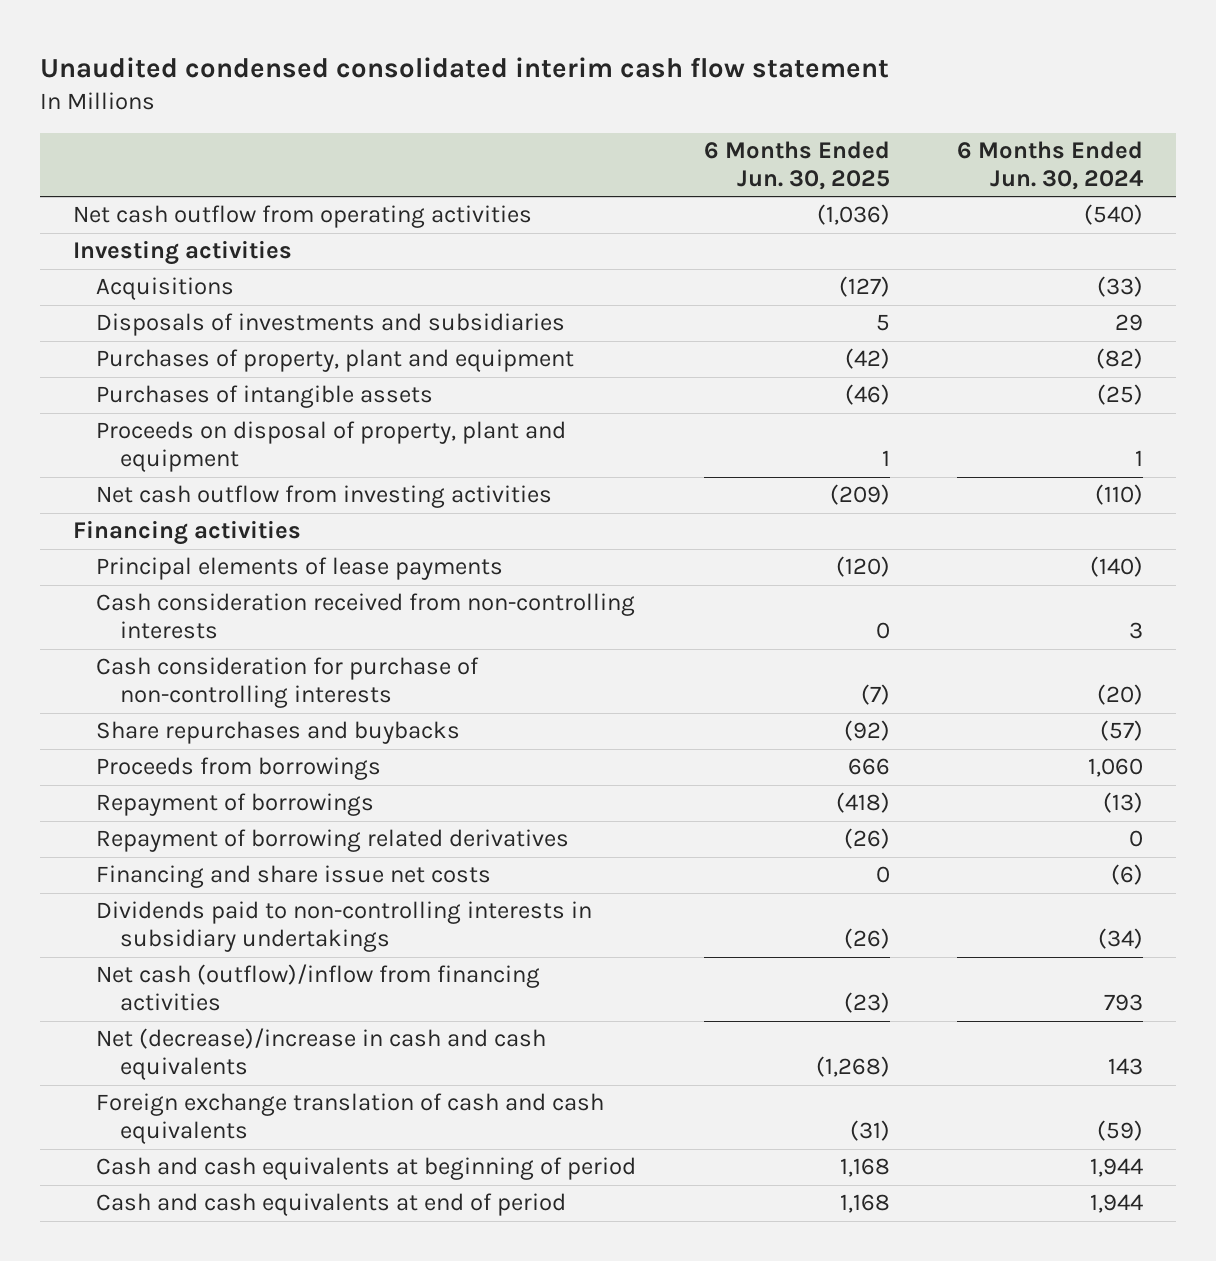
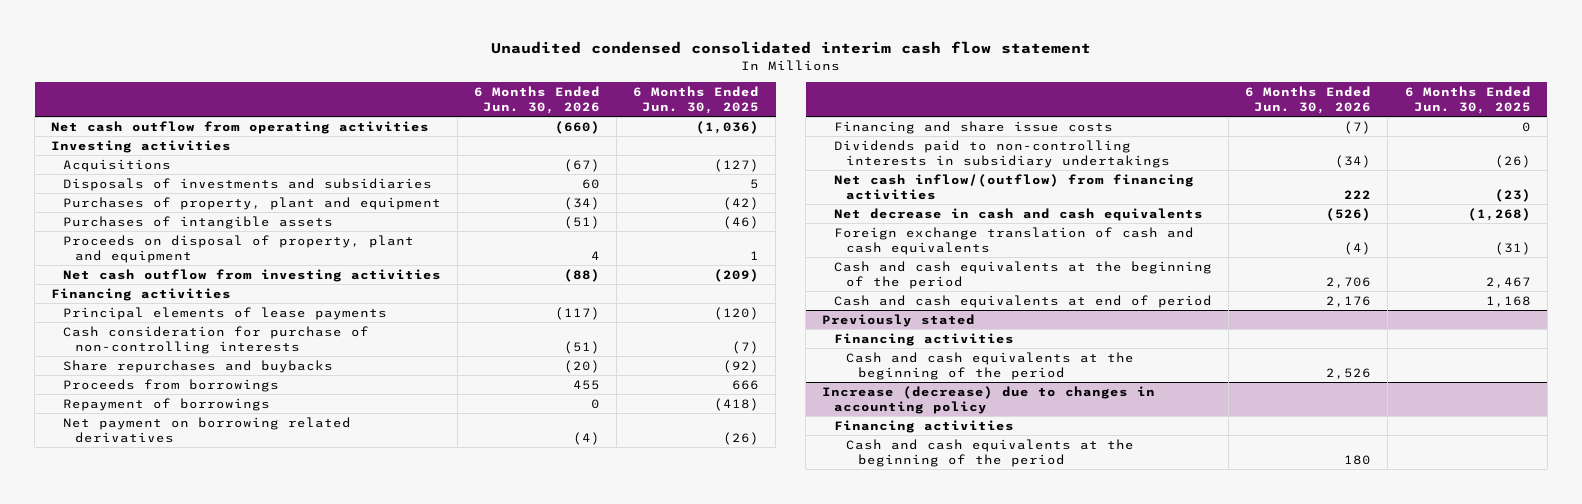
[956,140,1143,190] 6 Months Ended Jun. 30, 2024 -> none
none -> [474,85,601,115] 6 Months Ended Jun. 30, 2026
[96,593,636,640] Cash consideration received from non-controlling interests -> none
[96,829,570,853] Repayment of borrowing related derivatives -> none
none -> [63,416,352,444] Net payment on borrowing related derivatives
[96,865,492,889] Financing and share issue net costs -> [834,120,1114,134] Financing and share issue costs
[96,964,541,1012] Net cash (outflow)/inflow from financing activities -> [834,173,1195,201] Net cash inflow/(outflow) from financing activities
[96,1028,547,1081] Net (decrease)/increase in cash and cash equivalents -> [834,207,1204,221] Net decrease in cash and cash equivalents
[96,1157,637,1181] Cash and cash equivalents at beginning of period -> [834,260,1213,290] Cash and cash equivalents at the beginning of the period
[839,1158,890,1178] 1,168 -> [1485,277,1531,289] 2,467
none -> [822,313,976,327] Previously stated
none -> [834,332,1015,346] Financing activities
none -> [846,351,1135,381] Cash and cash equivalents at the beginning of the period
none -> [822,385,1156,415] Increase (decrease) due to changes in accounting policy
none -> [834,419,1015,433] Financing activities
none -> [846,438,1135,468] Cash and cash equivalents at the beginning of the period

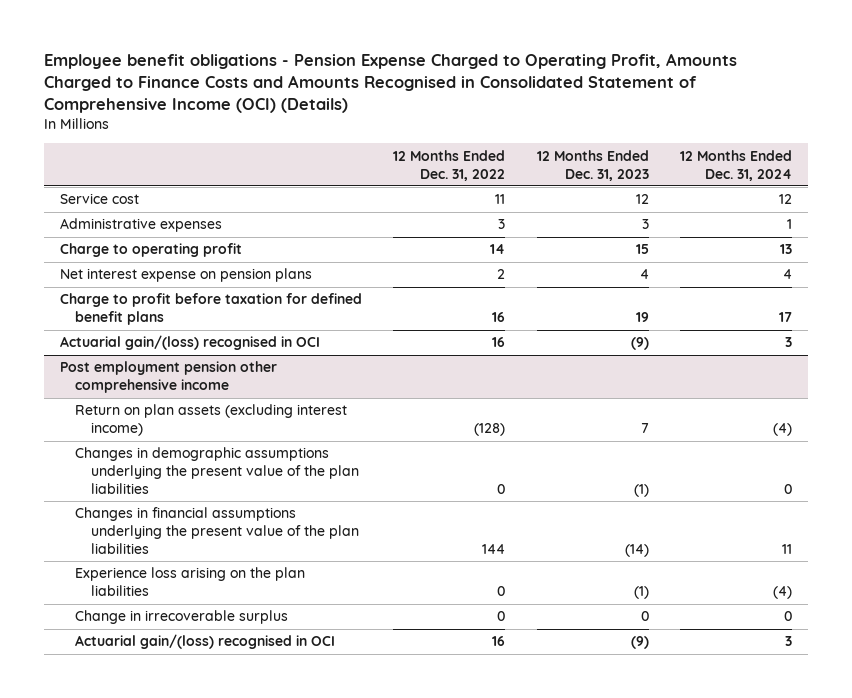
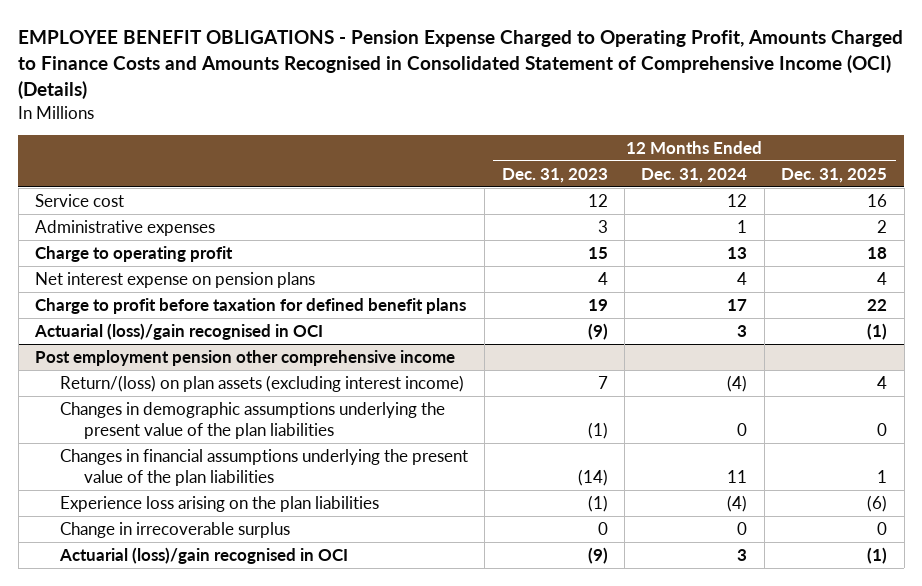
[43,52,737,114] Employee benefit obligations - Pension Expense Charged to Operating Profit, Amounts Charged to Finance Costs and Amounts Recognised in Consolidated Statement of Comprehensive Income (OCI) (Details) -> [18,30,904,99] EMPLOYEE BENEFIT OBLIGATIONS - Pension Expense Charged to Operating Profit, Amounts Charged to Finance Costs and Amounts Recognised in Consolidated Statement of Comprehensive Income (OCI) (Details)
[393,149,506,181] 12 Months Ended Dec. 31, 2022 -> none
none -> [781,167,888,183] Dec. 31, 2025
[59,335,320,351] Actuarial gain/(loss) recognised in OCI -> [34,322,324,340] Actuarial (loss)/gain recognised in OCI
[75,404,348,437] Return on plan assets (excluding interest income) -> [59,374,464,392] Return/(loss) on plan assets (excluding interest income)
[75,634,336,650] Actuarial gain/(loss) recognised in OCI -> [58,546,348,564] Actuarial (loss)/gain recognised in OCI

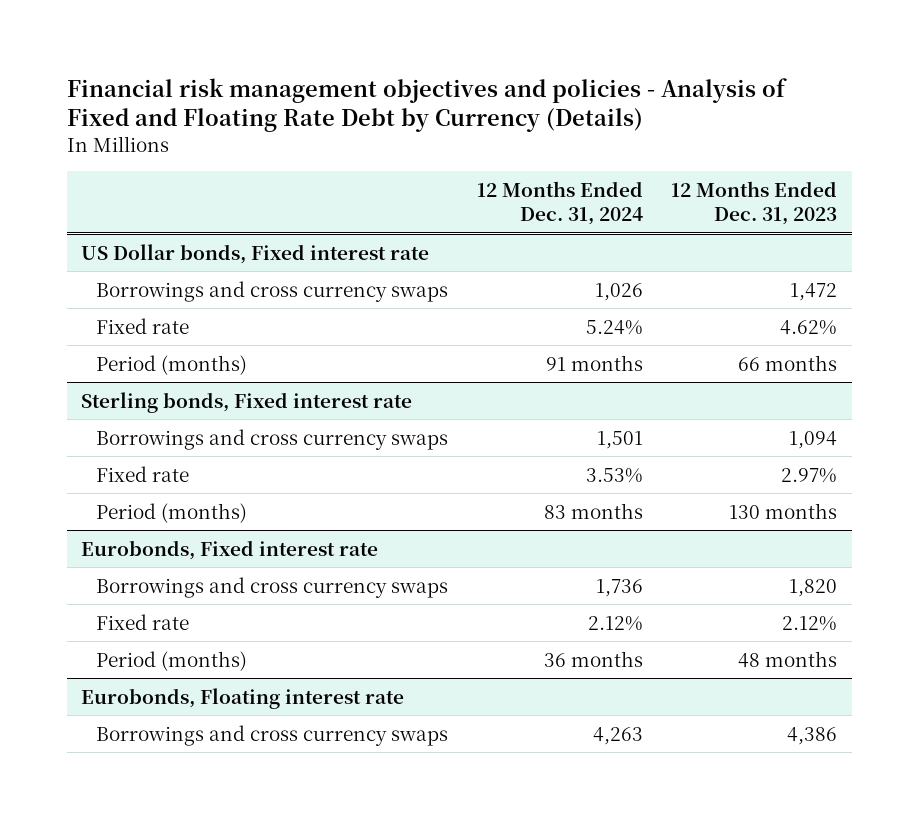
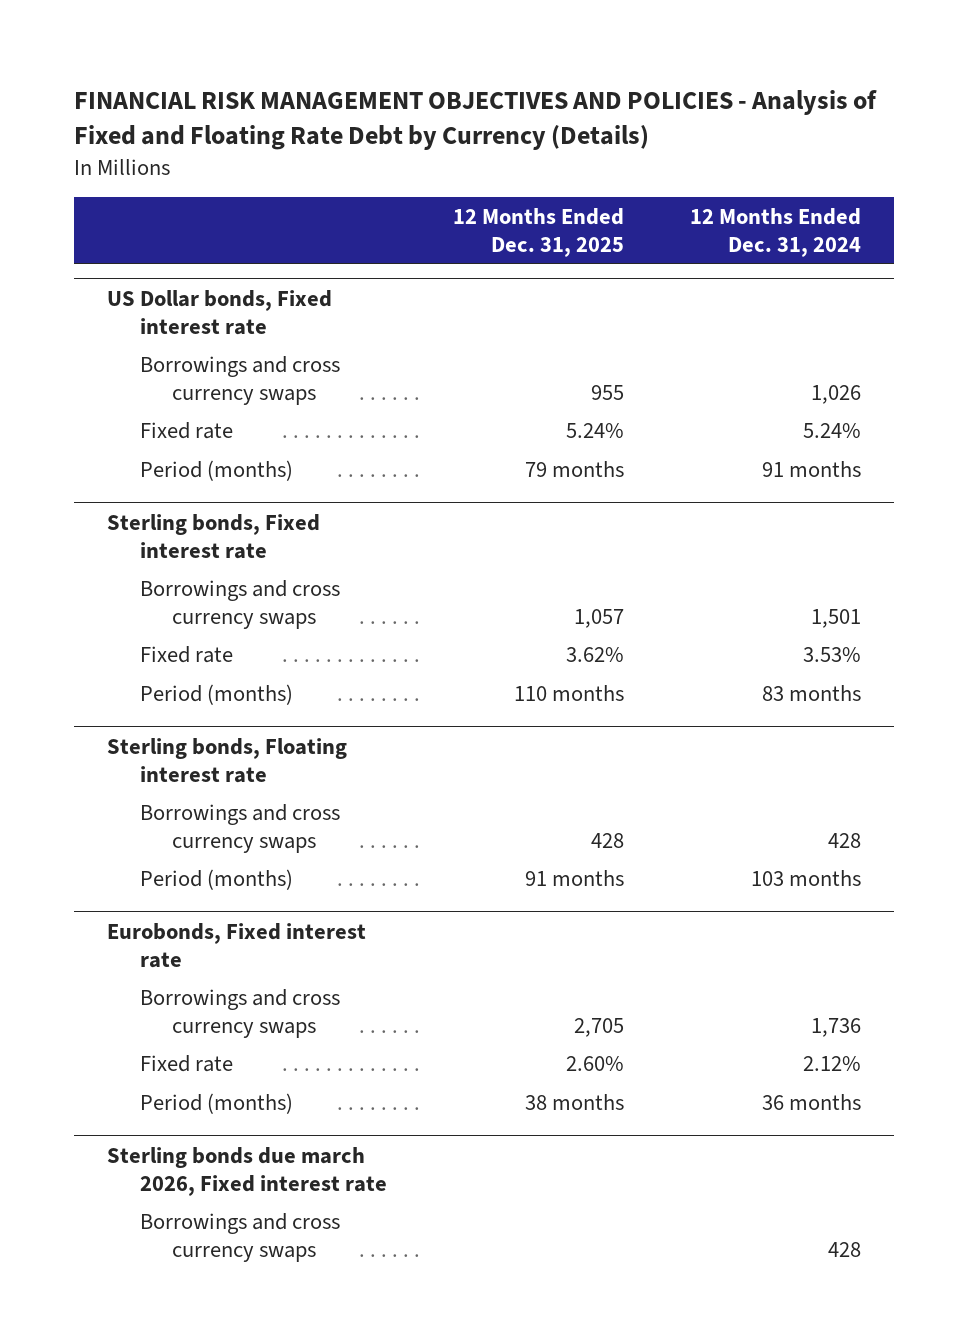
[66,77,787,133] Financial risk management objectives and policies - Analysis of Fixed and Floating Rate Debt by Currency (Details) -> [74,90,878,151] FINANCIAL RISK MANAGEMENT OBJECTIVES AND POLICIES - Analysis of Fixed and Floating Rate Debt by Currency (Details)
[671,180,838,225] 12 Months Ended Dec. 31, 2023 -> none
none -> [452,208,624,257] 12 Months Ended Dec. 31, 2025
none -> [107,737,348,783] Sterling bonds, Floating interest rate
none -> [139,803,340,853] Borrowings and cross currency swaps
none -> [139,868,293,890] Period (months)
[81,687,405,709] Eurobonds, Floating interest rate -> none
none -> [107,1146,387,1196] Sterling bonds due march 2026, Fixed interest rate
[592,726,643,745] 4,263 -> [827,1241,861,1257] 428

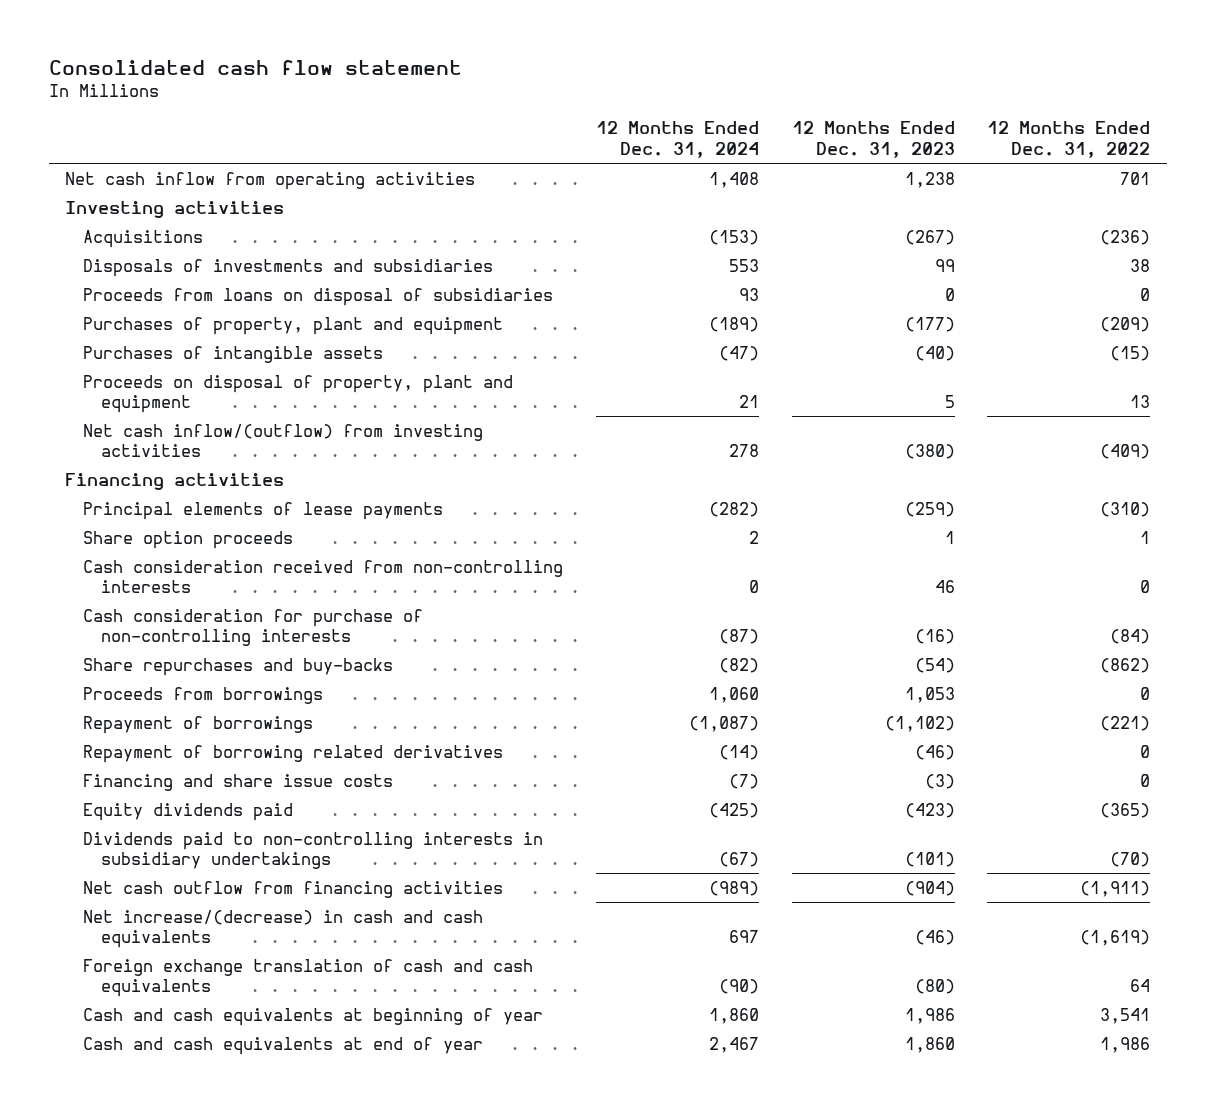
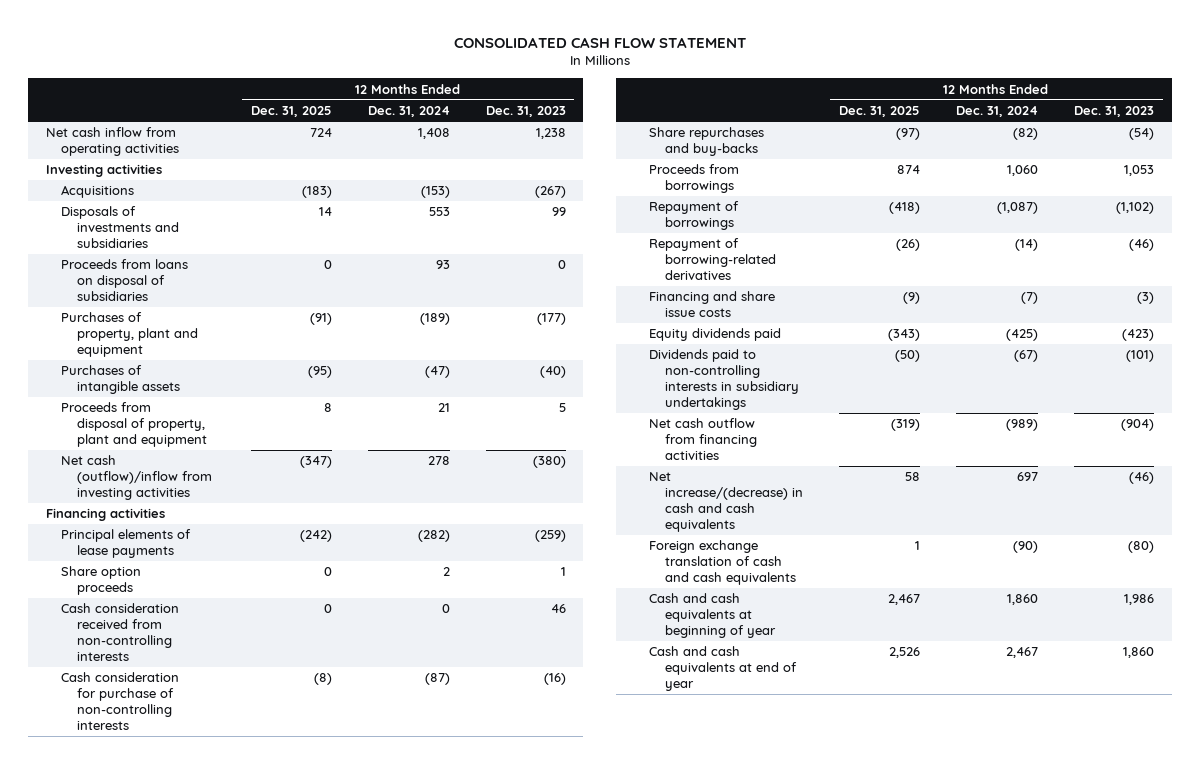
[48,59,462,75] Consolidated cash flow statement -> [453,36,746,48] CONSOLIDATED CASH FLOW STATEMENT
[987,121,1151,158] 12 Months Ended Dec. 31, 2022 -> none
none -> [250,106,332,118] Dec. 31, 2025
[83,374,514,414] Proceeds on disposal of property, plant and equipment -> [61,402,207,448] Proceeds from disposal of property, plant and equipment
[83,423,484,458] Net cash inflow/(outflow) from investing activities -> [61,455,212,501] Net cash (outflow)/inflow from investing activities
[83,744,504,763] Repayment of borrowing related derivatives -> [649,238,777,281] Repayment of borrowing-related derivatives

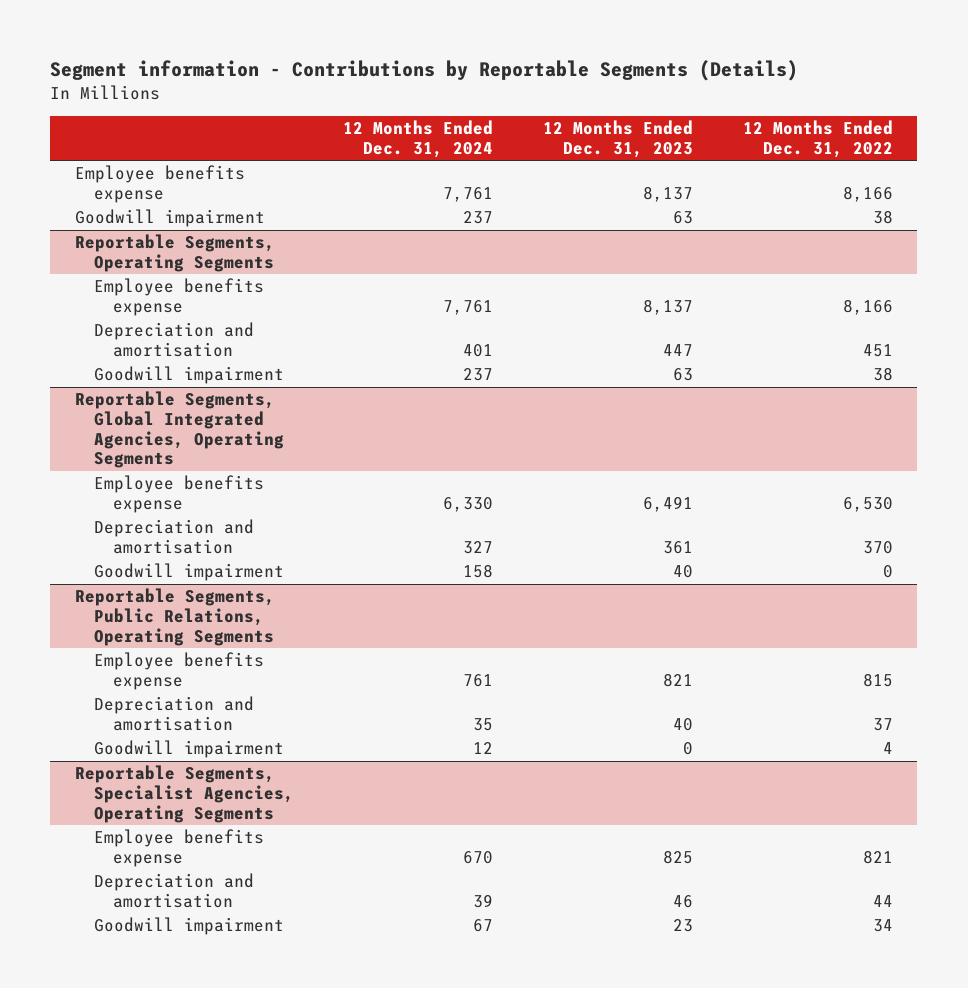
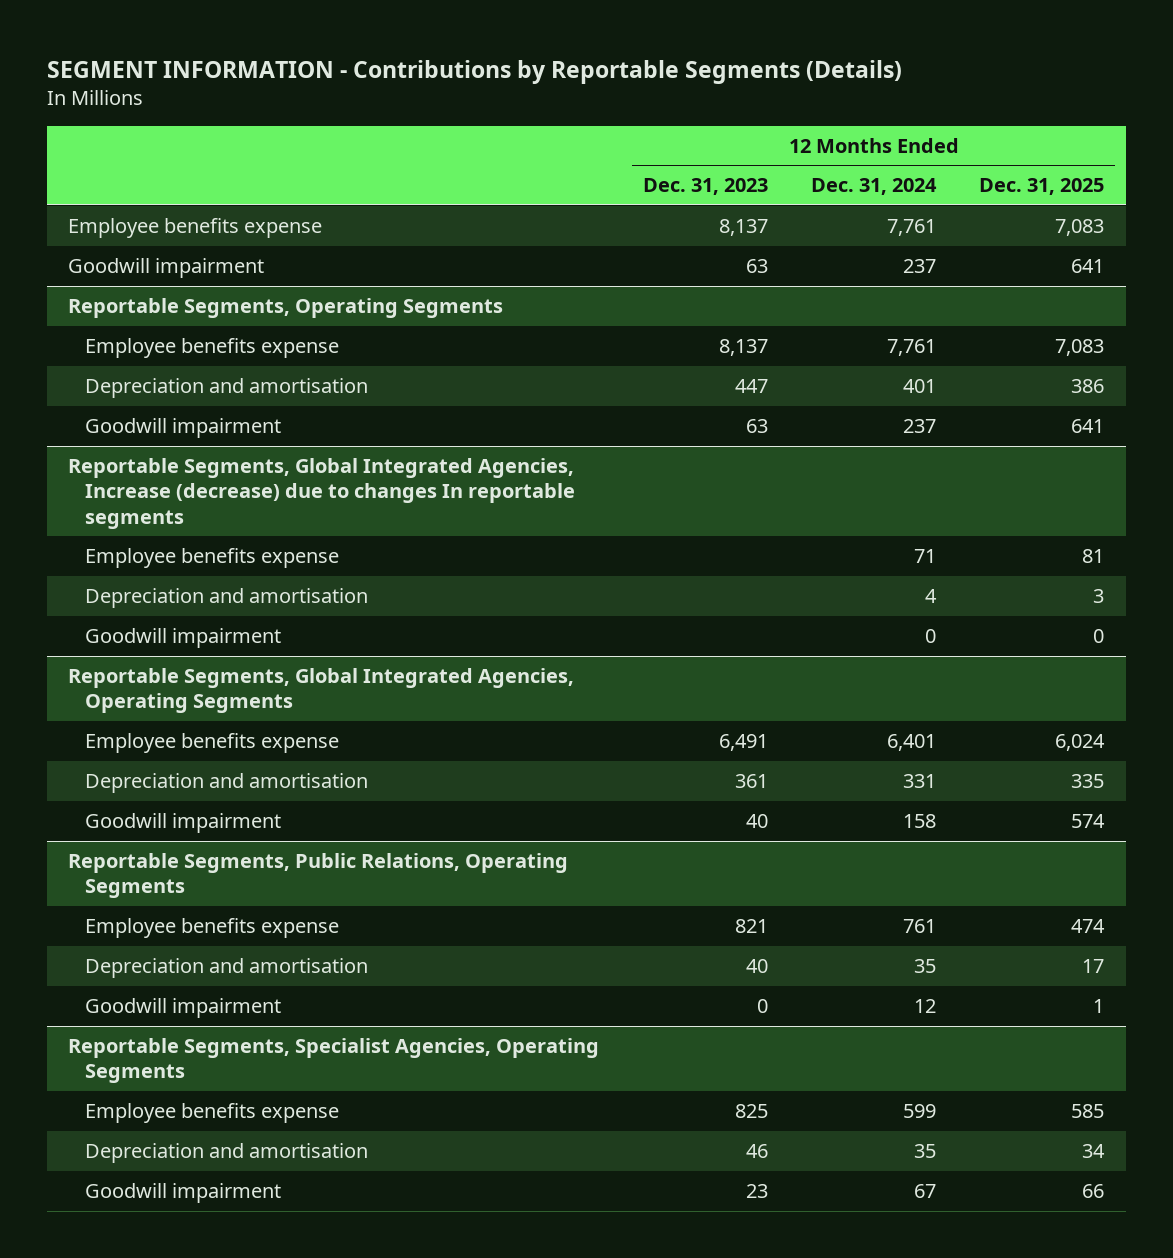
[50,60,799,82] Segment information - Contributions by Reportable Segments (Details) -> [46,60,902,85] SEGMENT INFORMATION - Contributions by Reportable Segments (Details)
[742,119,893,158] 12 Months Ended Dec. 31, 2022 -> none
none -> [979,178,1105,196] Dec. 31, 2025
none -> [68,458,576,529] Reportable Segments, Global Integrated Agencies, Increase (decrease) due to changes In reportable segments
none -> [85,548,340,569] Employee benefits expense
none -> [85,588,369,609] Depreciation and amortisation
none -> [85,628,282,649] Goodwill impairment
[443,496,494,512] 6,330 -> [887,734,937,752] 6,401
[463,540,494,554] 327 -> [903,774,937,789] 331
[463,850,494,864] 670 -> [903,1104,937,1119] 599
[473,893,494,908] 39 -> [914,1144,937,1159] 35

